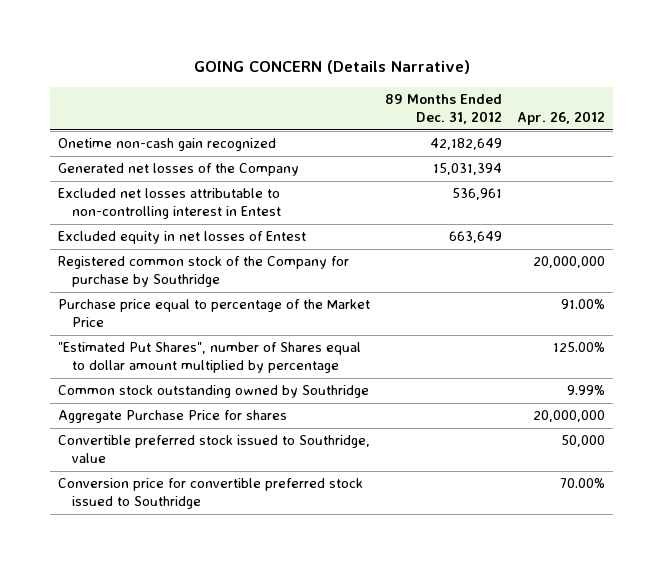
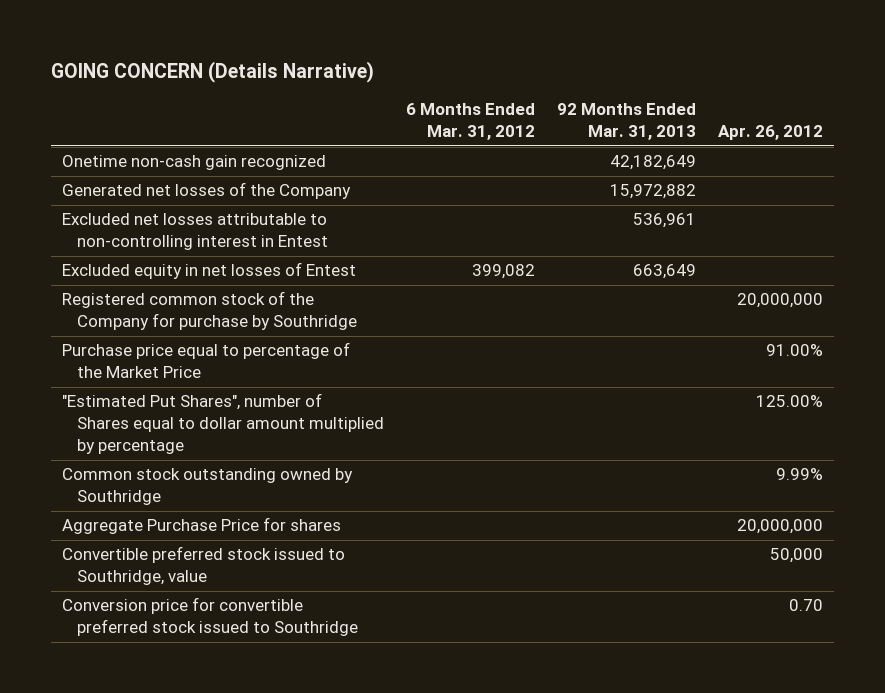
[385,94,503,125] 89 Months Ended Dec. 31, 2012 -> none
none -> [406,103,536,141] 6 Months Ended Mar. 31, 2012
none -> [557,103,697,141] 92 Months Ended Mar. 31, 2013
[560,478,606,489] 70.00% -> [789,599,824,612] 0.70

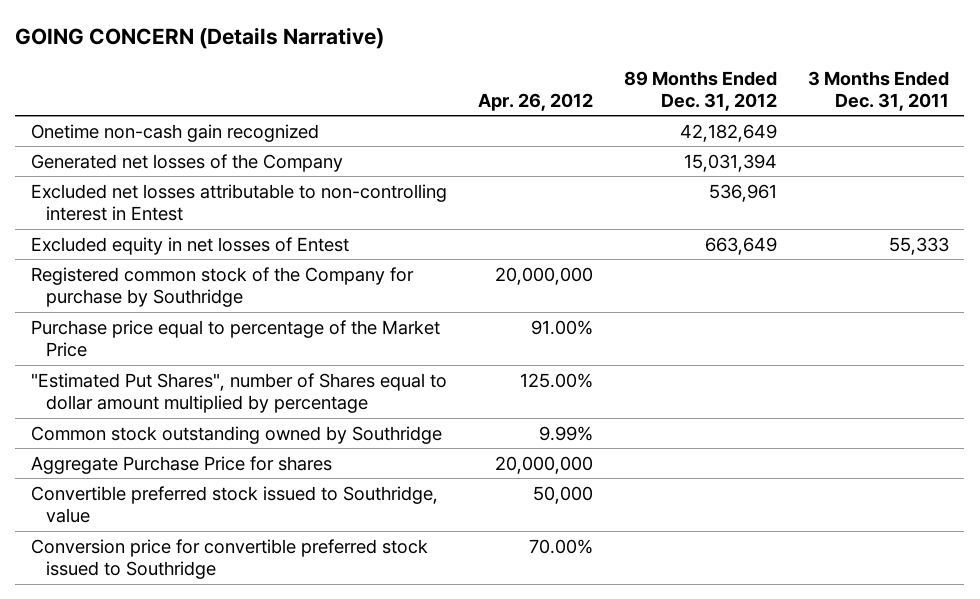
[406,103,536,141] 6 Months Ended Mar. 31, 2012 -> none
[557,103,697,141] 92 Months Ended Mar. 31, 2013 -> none
none -> [623,70,777,111] 89 Months Ended Dec. 31, 2012
none -> [807,70,949,111] 3 Months Ended Dec. 31, 2011
[789,599,824,612] 0.70 -> [528,538,593,554] 70.00%

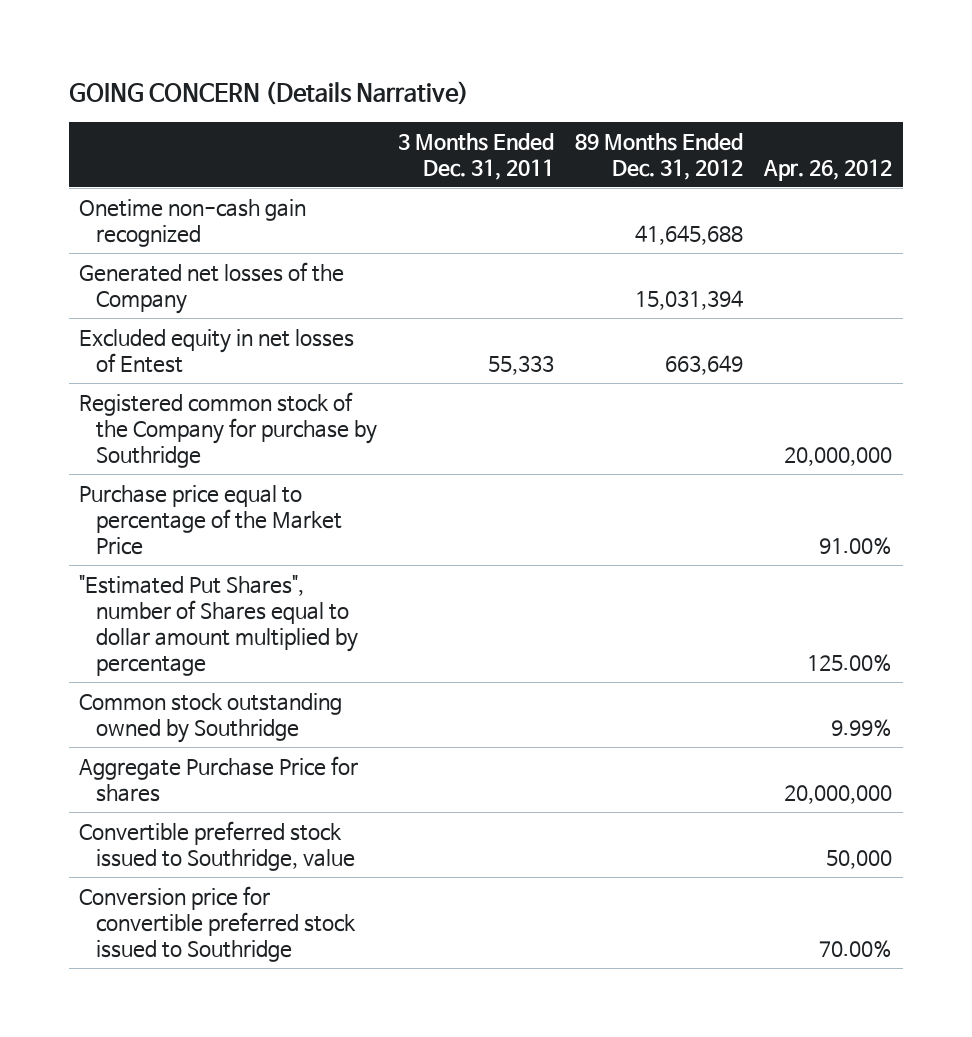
[679,123,777,142] 42,182,649 -> [635,225,744,246] 41,645,688
[30,183,447,221] Excluded net losses attributable to non-controlling interest in Entest -> none

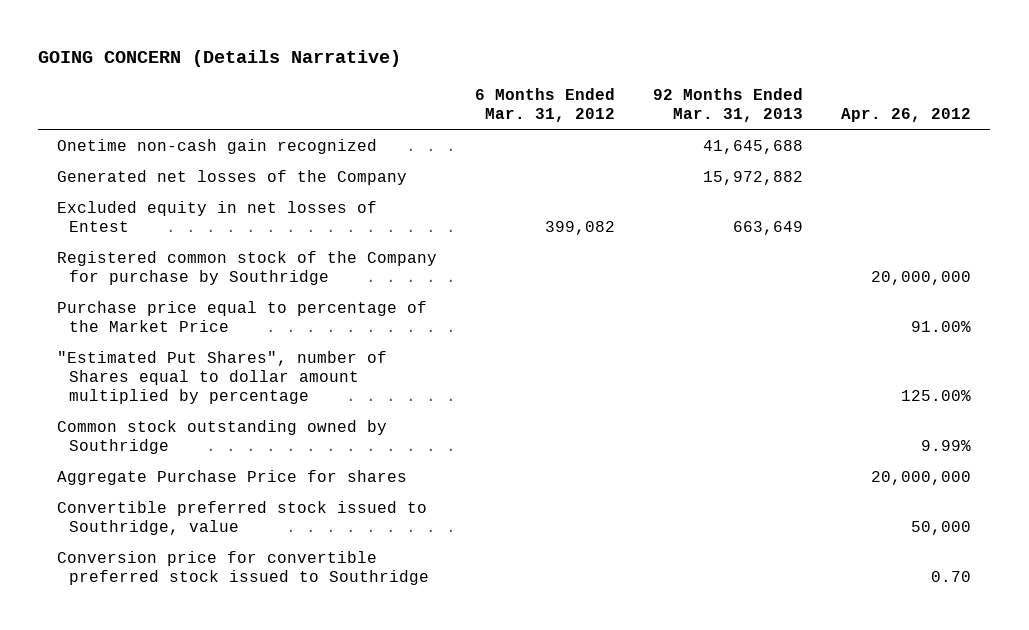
[398,132,555,180] 3 Months Ended Dec. 31, 2011 -> none
[575,132,744,180] 89 Months Ended Dec. 31, 2012 -> none
none -> [475,87,616,122] 6 Months Ended Mar. 31, 2012
none -> [653,87,804,122] 92 Months Ended Mar. 31, 2013
[819,940,893,959] 70.00% -> [931,570,972,582] 0.70

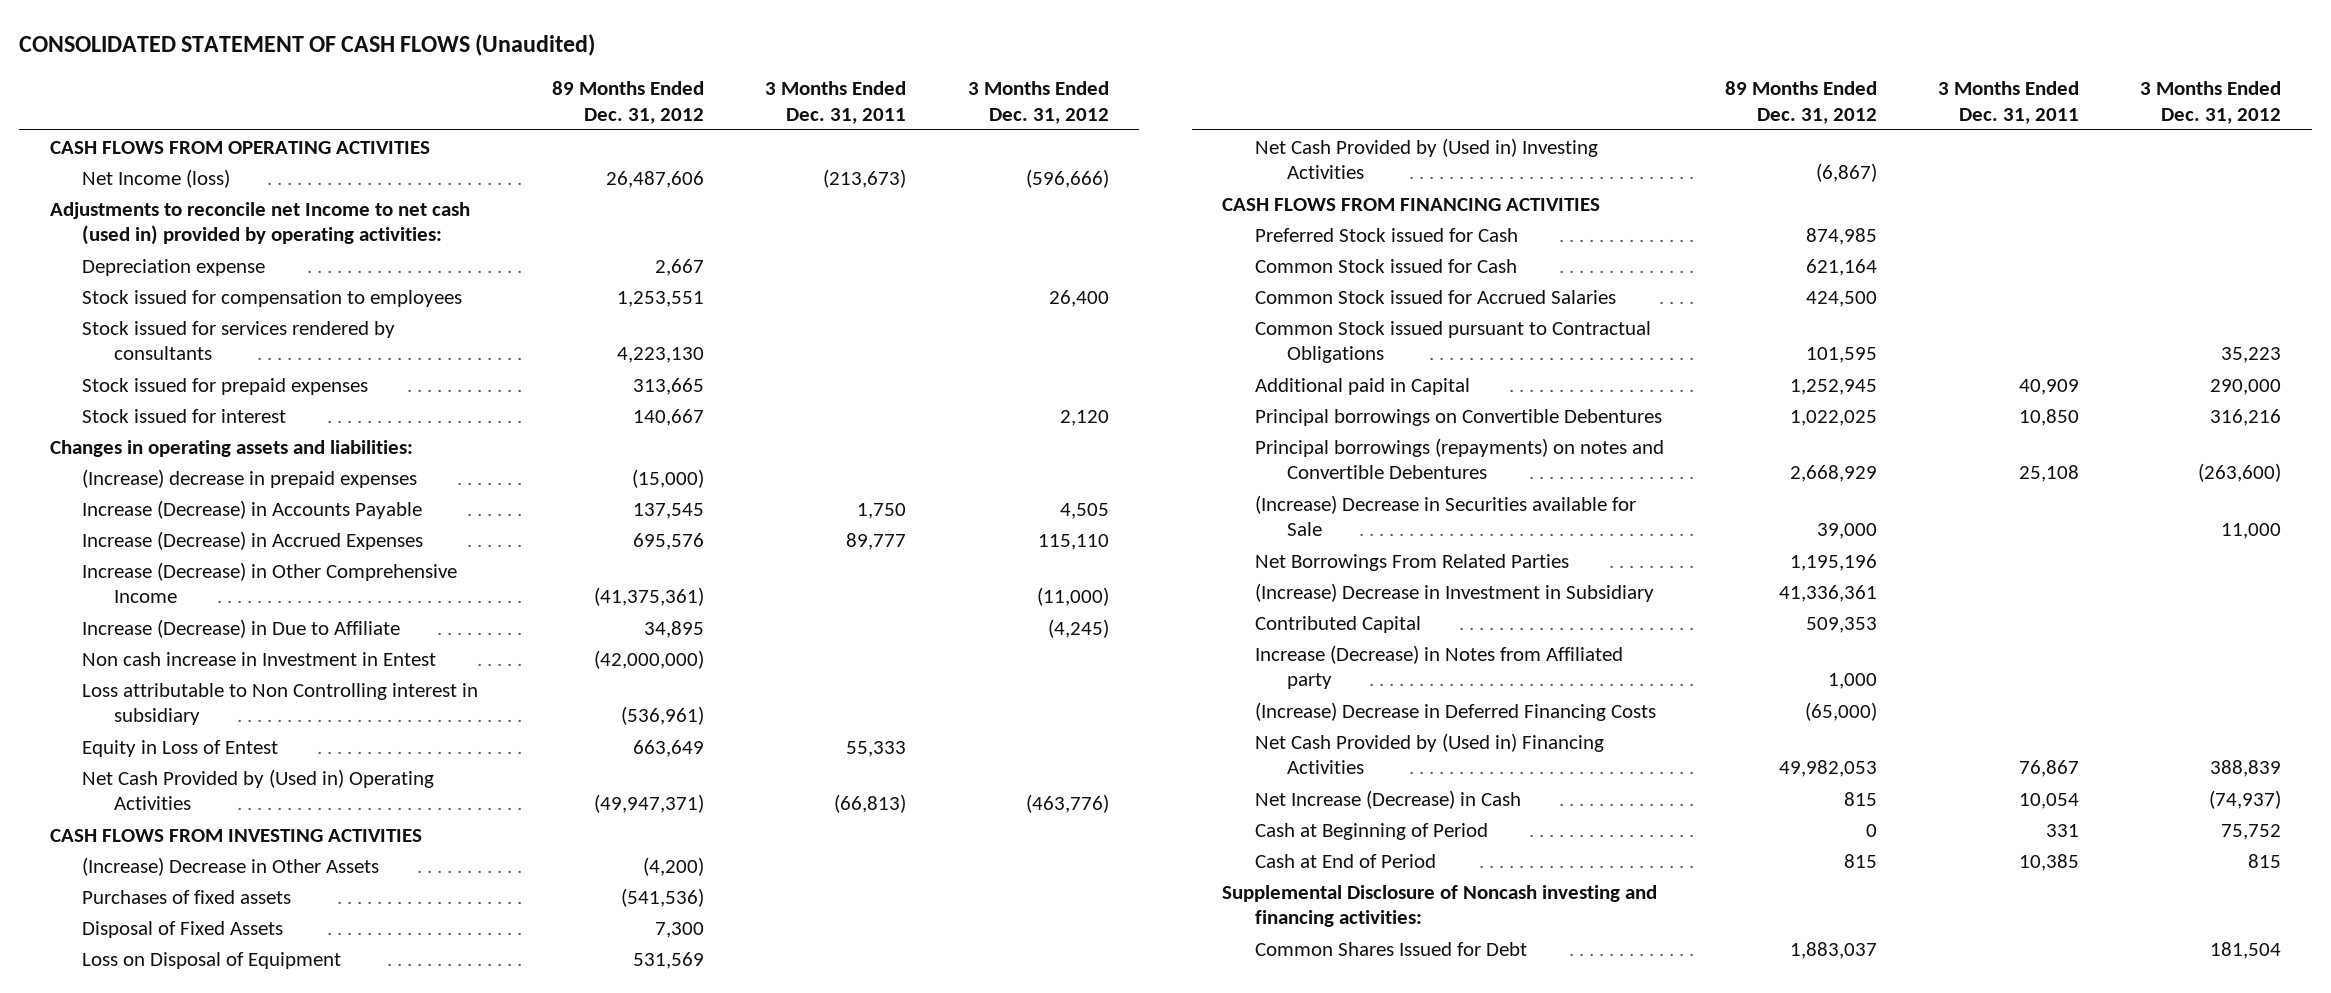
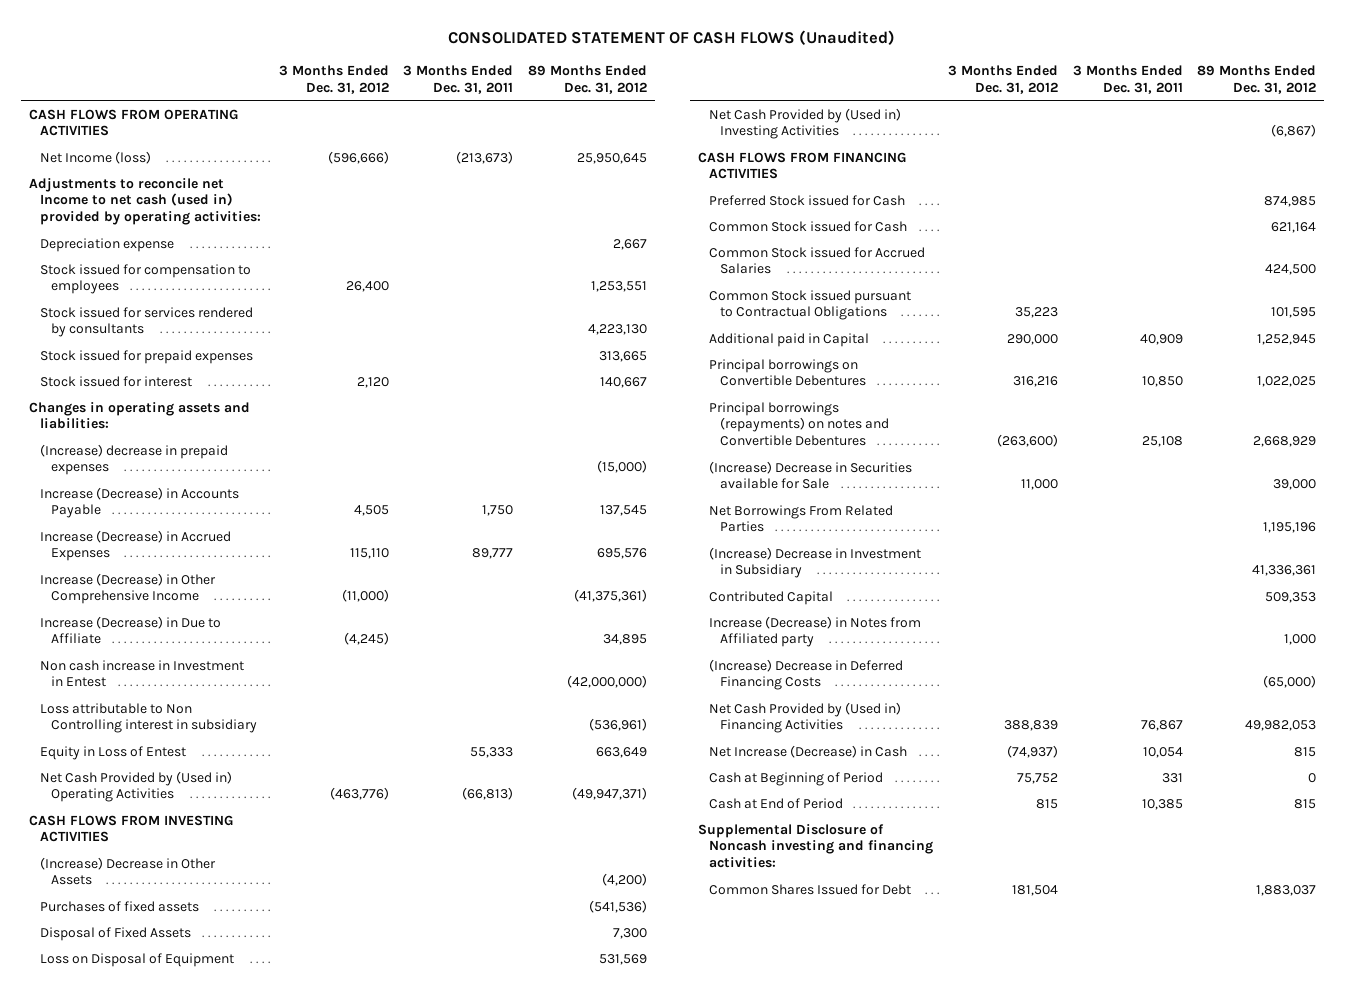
[606,170,705,188] 26,487,606 -> [577,152,648,164] 25,950,645

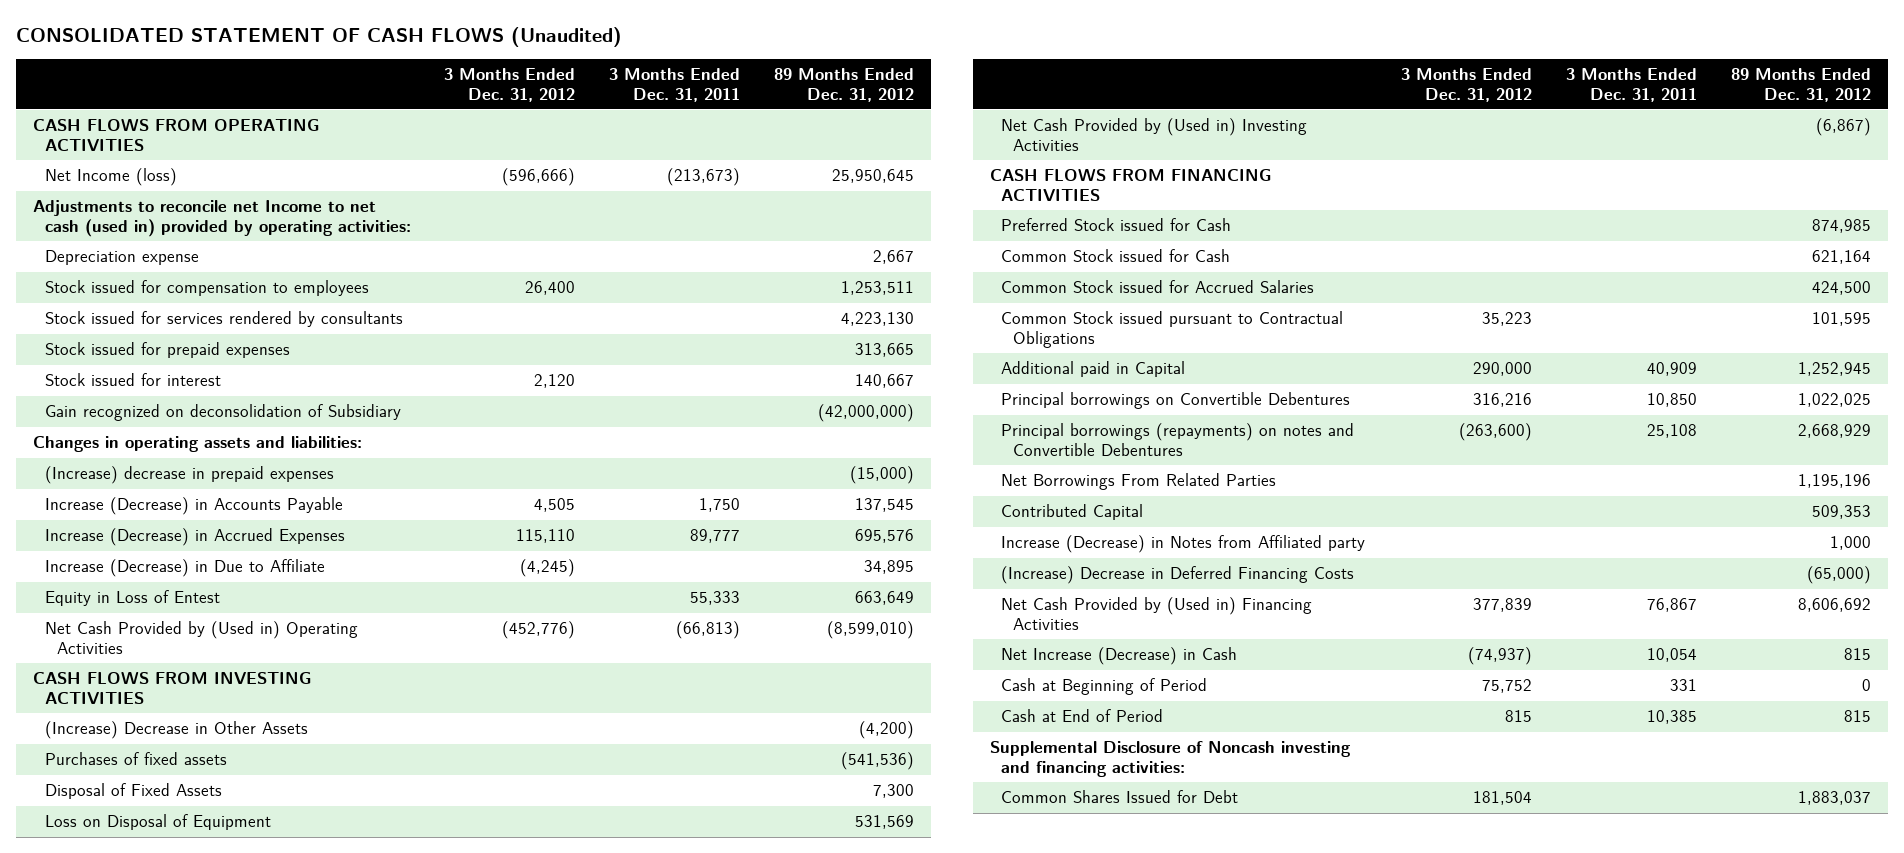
[591,281,648,293] 1,253,551 -> [840,281,914,296] 1,253,511
none -> [44,404,401,422] Gain recognized on deconsolidation of Subsidiary
[39,572,216,605] Increase (Decrease) in Other Comprehensive Income -> none
[39,659,244,688] Non cash increase in Investment in Entest -> none
[39,702,258,734] Loss attributable to Non Controlling interest in subsidiary -> none
[329,787,389,801] (463,776) -> [502,621,576,640] (452,776)
[572,787,648,801] (49,947,371) -> [826,621,914,640] (8,599,010)
[708,460,912,490] (Increase) Decrease in Securities available for Sale -> none
[708,546,921,579] (Increase) Decrease in Investment in Subsidiary -> none
[1003,720,1058,732] 388,839 -> [1473,598,1533,613] 377,839
[1245,720,1317,732] 49,982,053 -> [1797,598,1871,613] 8,606,692

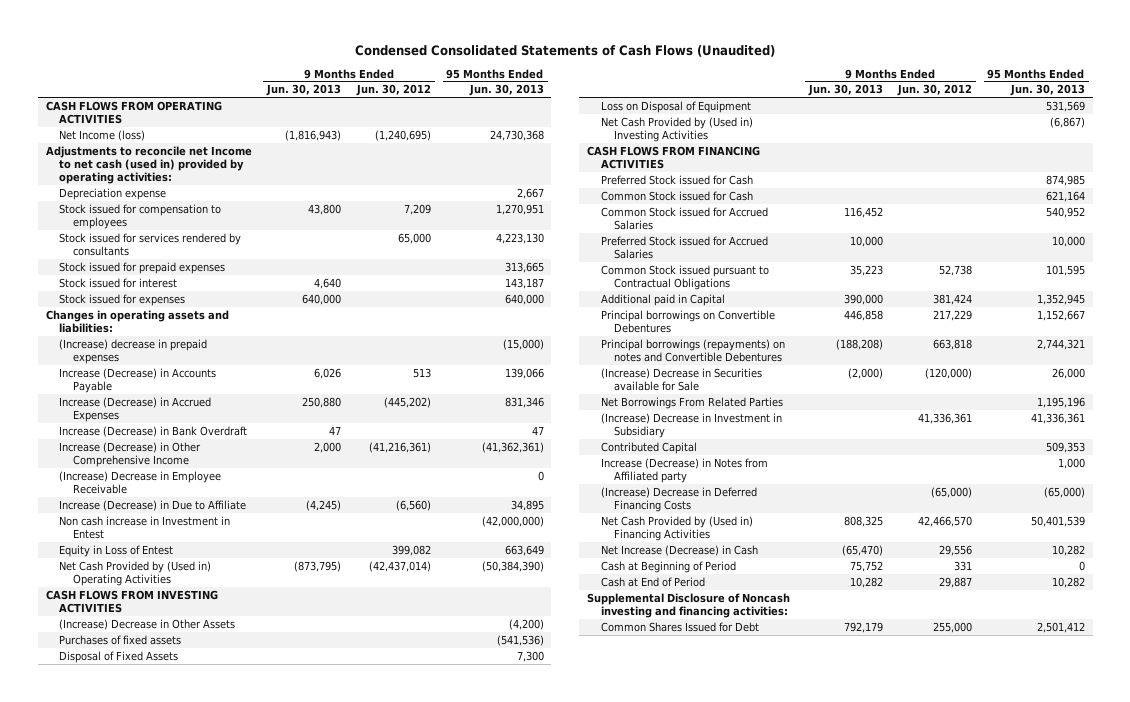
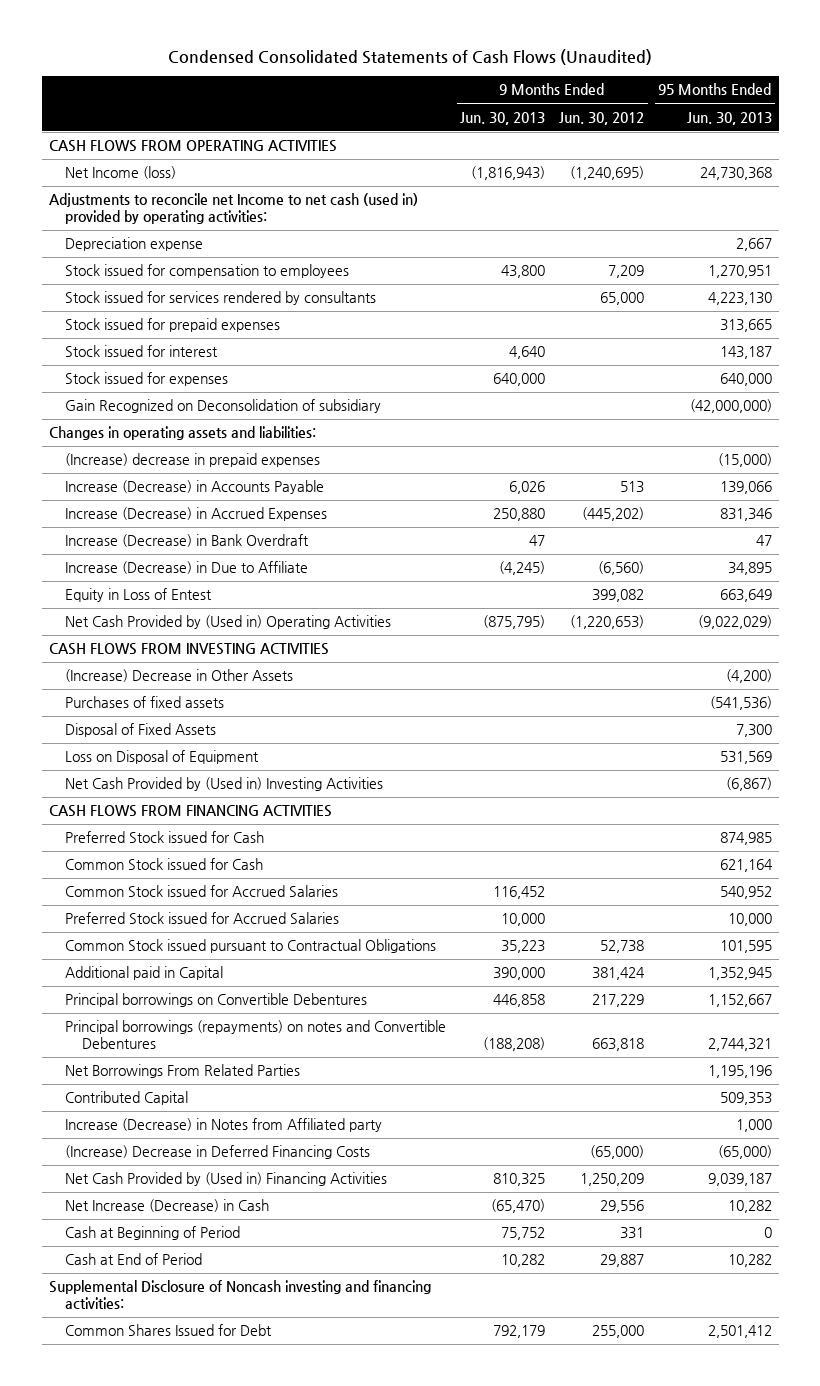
none -> [65,399,382,414] Gain Recognized on Deconsolidation of subsidiary
[59,441,202,467] Increase (Decrease) in Other Comprehensive Income -> none
[59,470,222,494] (Increase) Decrease in Employee Receivable -> none
[59,515,231,539] Non cash increase in Investment in Entest -> none
[294,560,342,572] (873,795) -> [483,615,546,630] (875,795)
[368,560,431,572] (42,437,014) -> [570,615,645,630] (1,220,653)
[481,560,544,572] (50,384,390) -> [697,615,772,630] (9,022,029)
[600,367,762,391] (Increase) Decrease in Securities available for Sale -> none
[600,412,782,438] (Increase) Decrease in Investment in Subsidiary -> none
[843,515,883,527] 808,325 -> [493,1173,546,1187] 810,325
[918,515,973,527] 42,466,570 -> [580,1173,645,1187] 1,250,209
[1030,515,1085,527] 50,401,539 -> [707,1173,772,1187] 9,039,187

